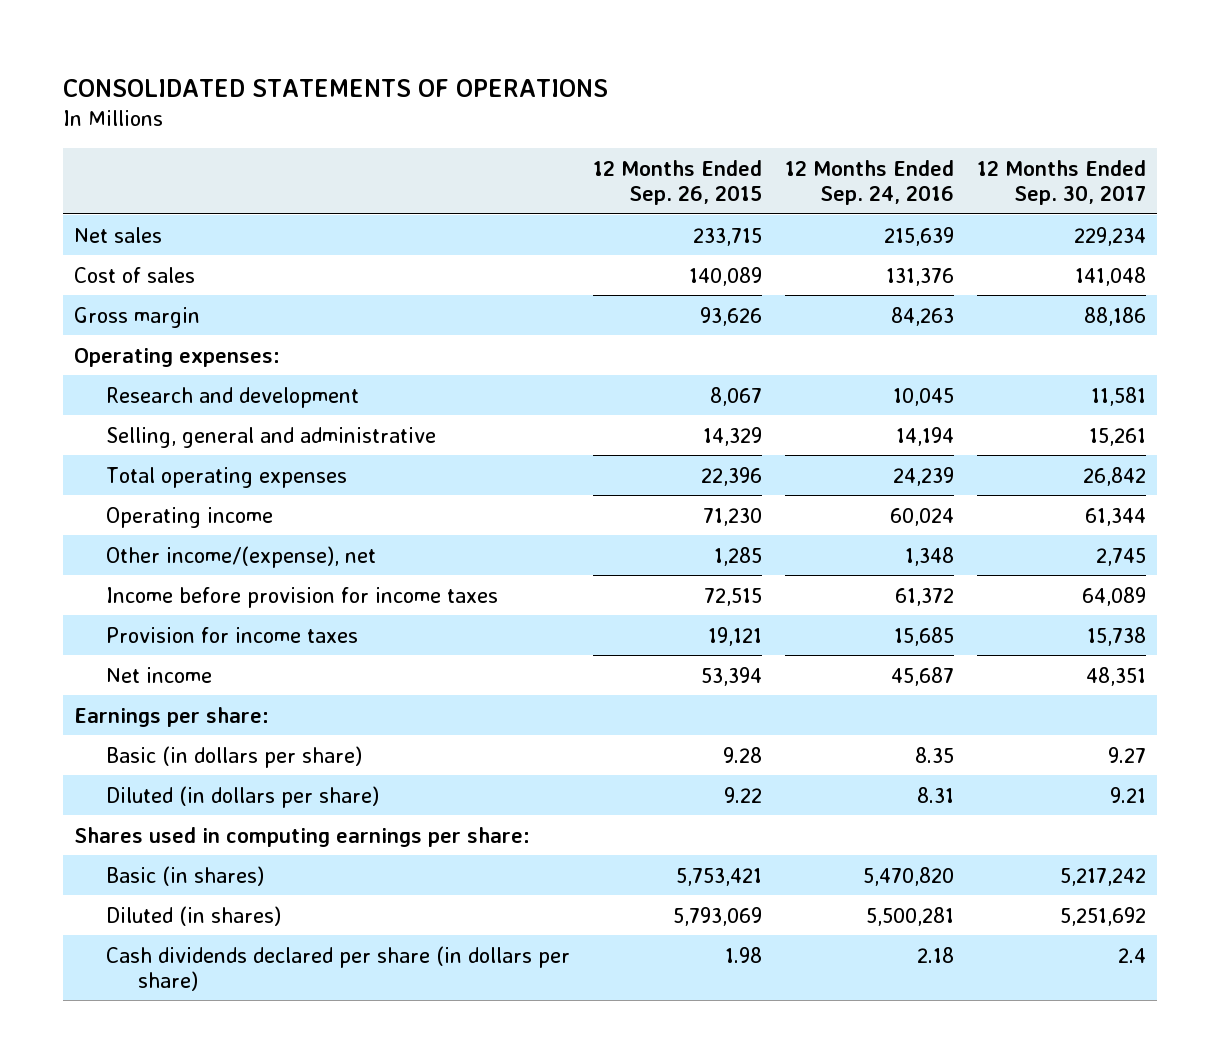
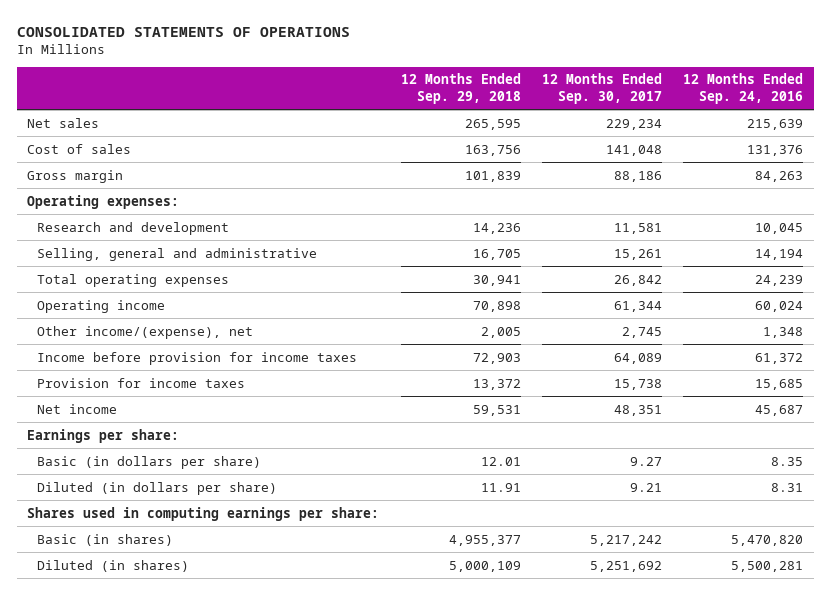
[593,159,763,206] 12 Months Ended Sep. 26, 2015 -> none
none -> [400,73,521,105] 12 Months Ended Sep. 29, 2018
[106,945,571,991] Cash dividends declared per share (in dollars per share) -> none

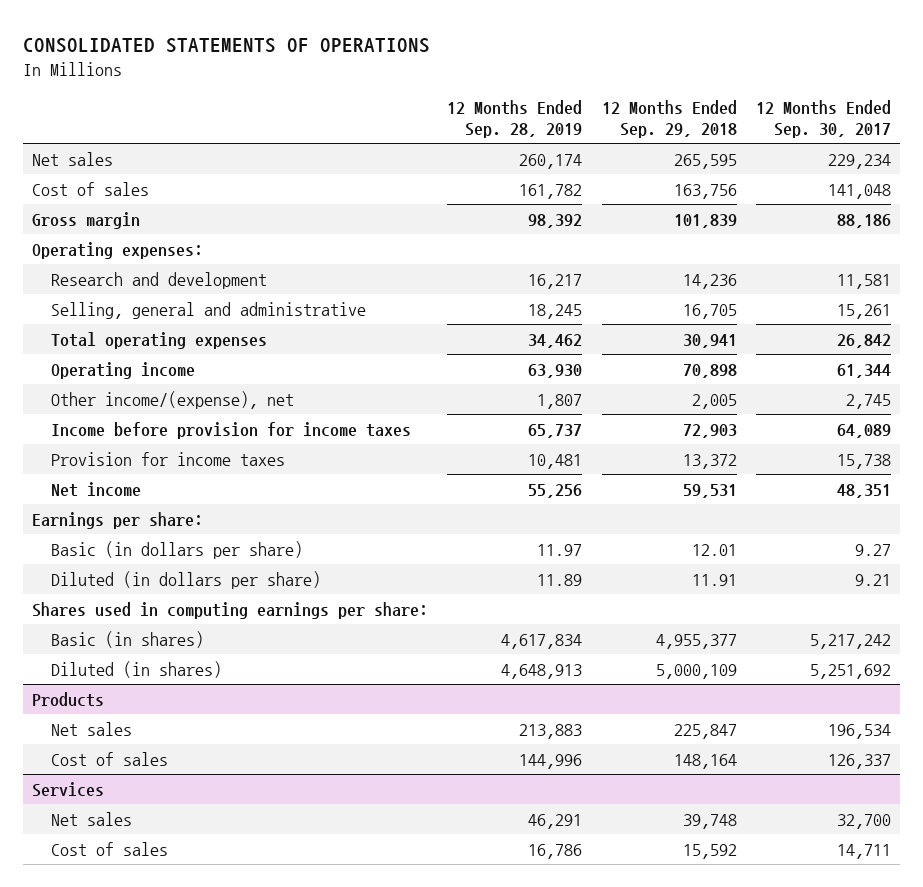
[683,73,804,105] 12 Months Ended Sep. 24, 2016 -> none
none -> [447,100,583,139] 12 Months Ended Sep. 28, 2019
none -> [32,691,105,707] Products
none -> [51,721,133,736] Net sales
none -> [51,751,169,766] Cost of sales
none -> [32,781,105,797] Services
none -> [51,811,133,826] Net sales
none -> [51,841,169,856] Cost of sales

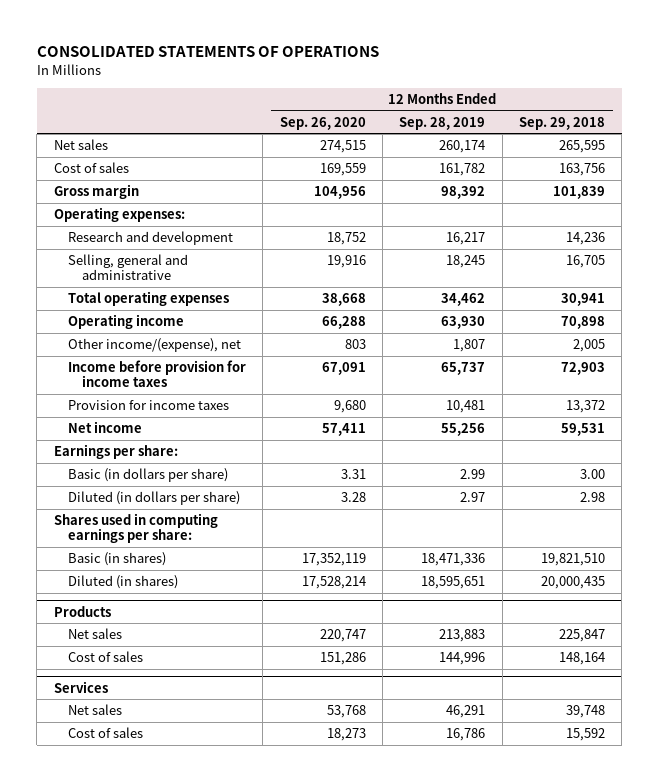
[755,100,891,139] 12 Months Ended Sep. 30, 2017 -> none
none -> [279,116,366,130] Sep. 26, 2020
[537,543,583,556] 11.97 -> [460,469,486,480] 2.99
[691,543,737,556] 12.01 -> [580,469,606,480] 3.00
[537,573,583,586] 11.89 -> [460,492,486,503] 2.97
[691,573,737,586] 11.91 -> [580,492,606,503] 2.98
[501,633,583,649] 4,617,834 -> [421,553,486,567] 18,471,336
[655,633,737,649] 4,955,377 -> [541,553,606,567] 19,821,510
[501,663,583,679] 4,648,913 -> [421,576,486,590] 18,595,651
[655,663,737,679] 5,000,109 -> [541,576,606,590] 20,000,435

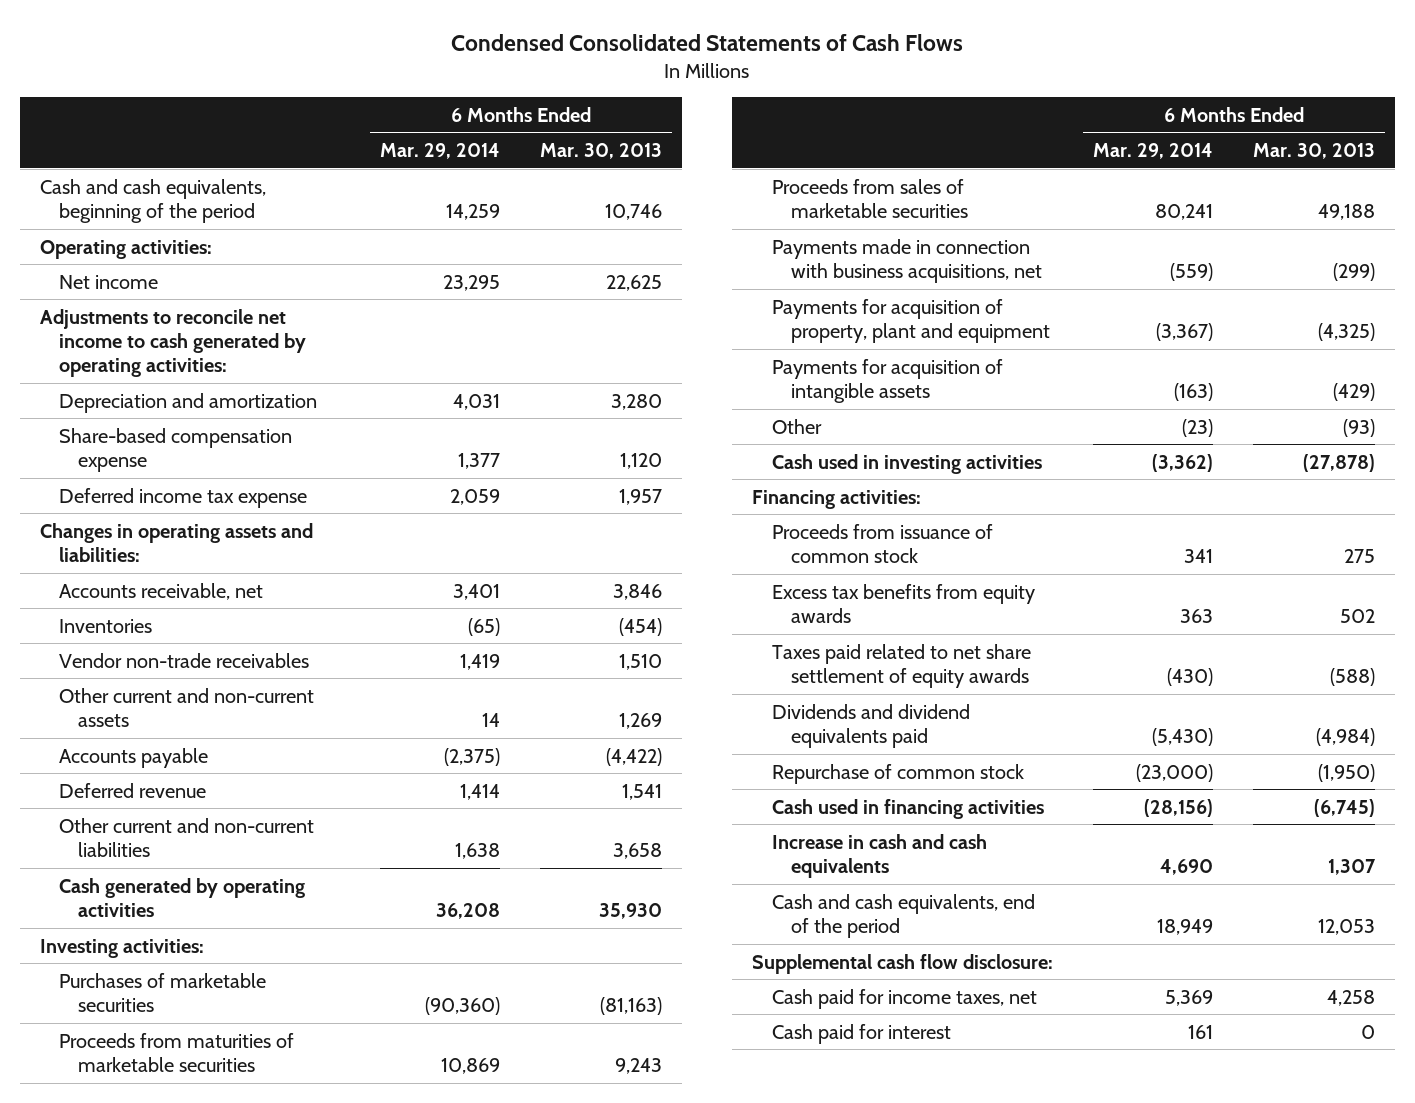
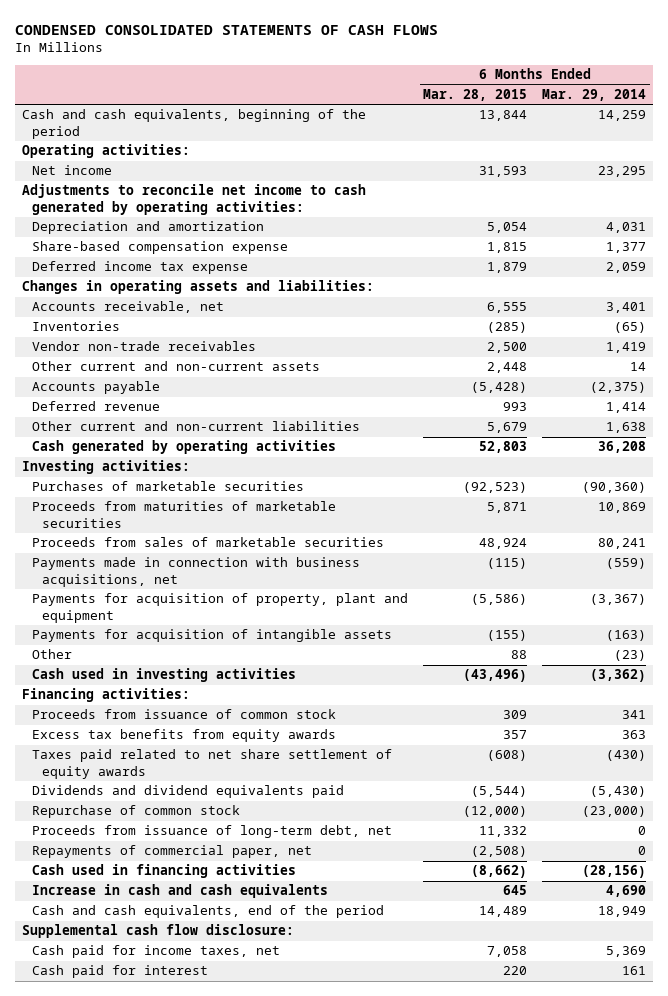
[451,33,964,51] Condensed Consolidated Statements of Cash Flows -> [15,24,439,35] CONDENSED CONSOLIDATED STATEMENTS OF CASH FLOWS
[540,143,663,160] Mar. 30, 2013 -> none
none -> [423,89,528,102] Mar. 28, 2015
none -> [32,825,393,839] Proceeds from issuance of long-term debt, net
none -> [32,845,313,859] Repayments of commercial paper, net

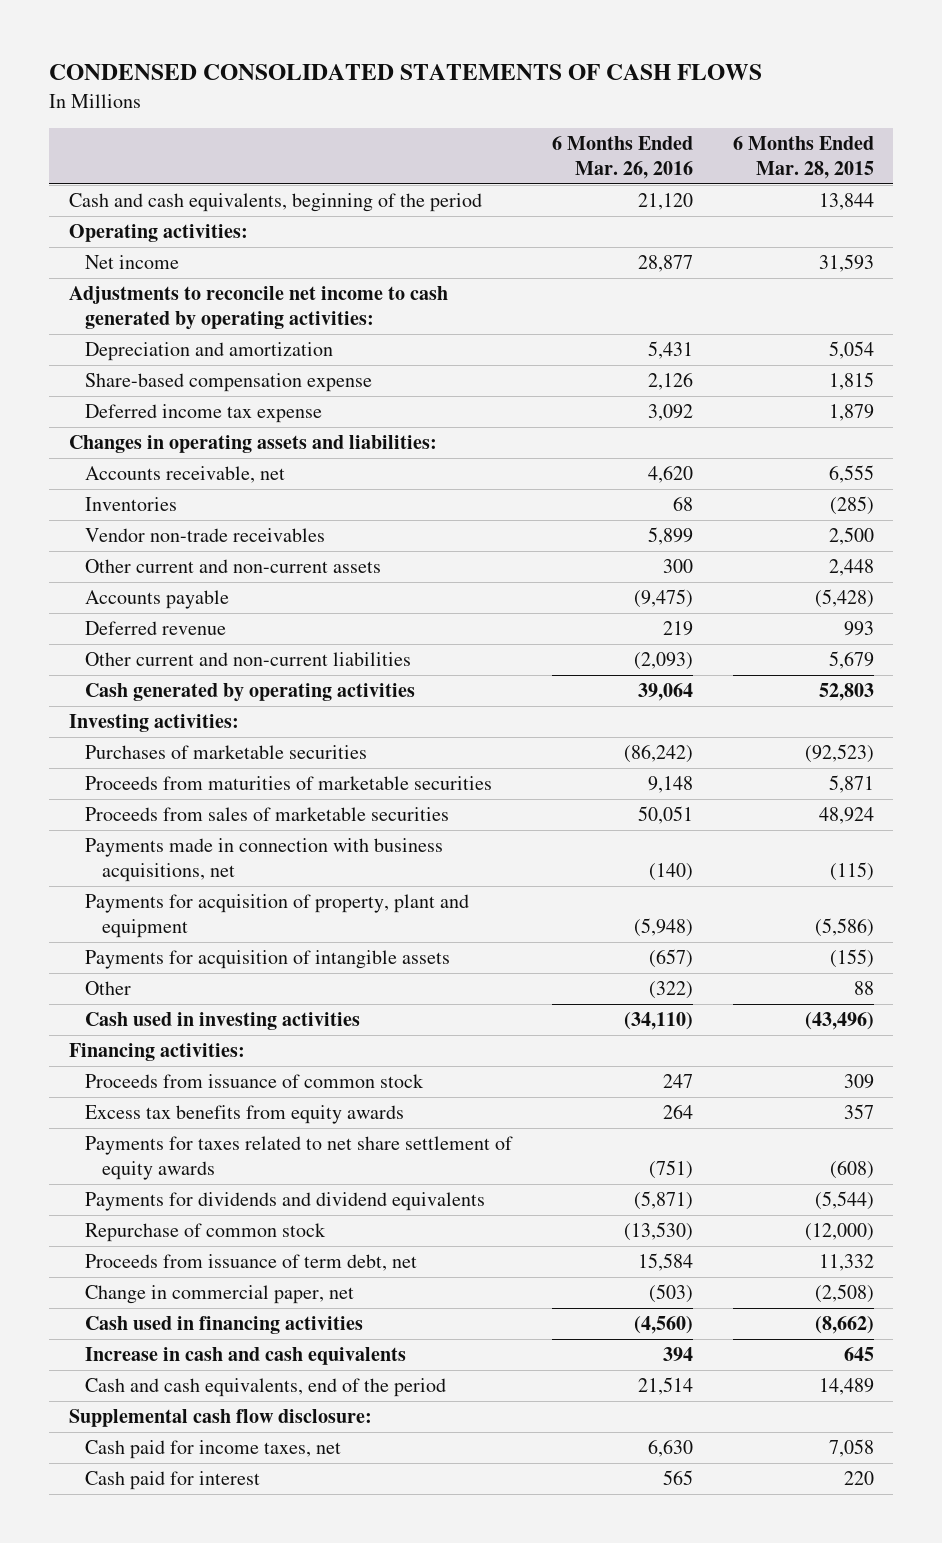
[541,89,646,102] Mar. 29, 2014 -> none
none -> [551,135,693,179] 6 Months Ended Mar. 26, 2016
[32,749,393,779] Taxes paid related to net share settlement of equity awards -> [85,1136,514,1181] Payments for taxes related to net share settlement of equity awards
[32,785,345,799] Dividends and dividend equivalents paid -> [85,1192,486,1212] Payments for dividends and dividend equivalents
[32,825,393,839] Proceeds from issuance of long-term debt, net -> [85,1254,418,1272] Proceeds from issuance of term debt, net
[32,845,313,859] Repayments of commercial paper, net -> [85,1285,355,1305] Change in commercial paper, net

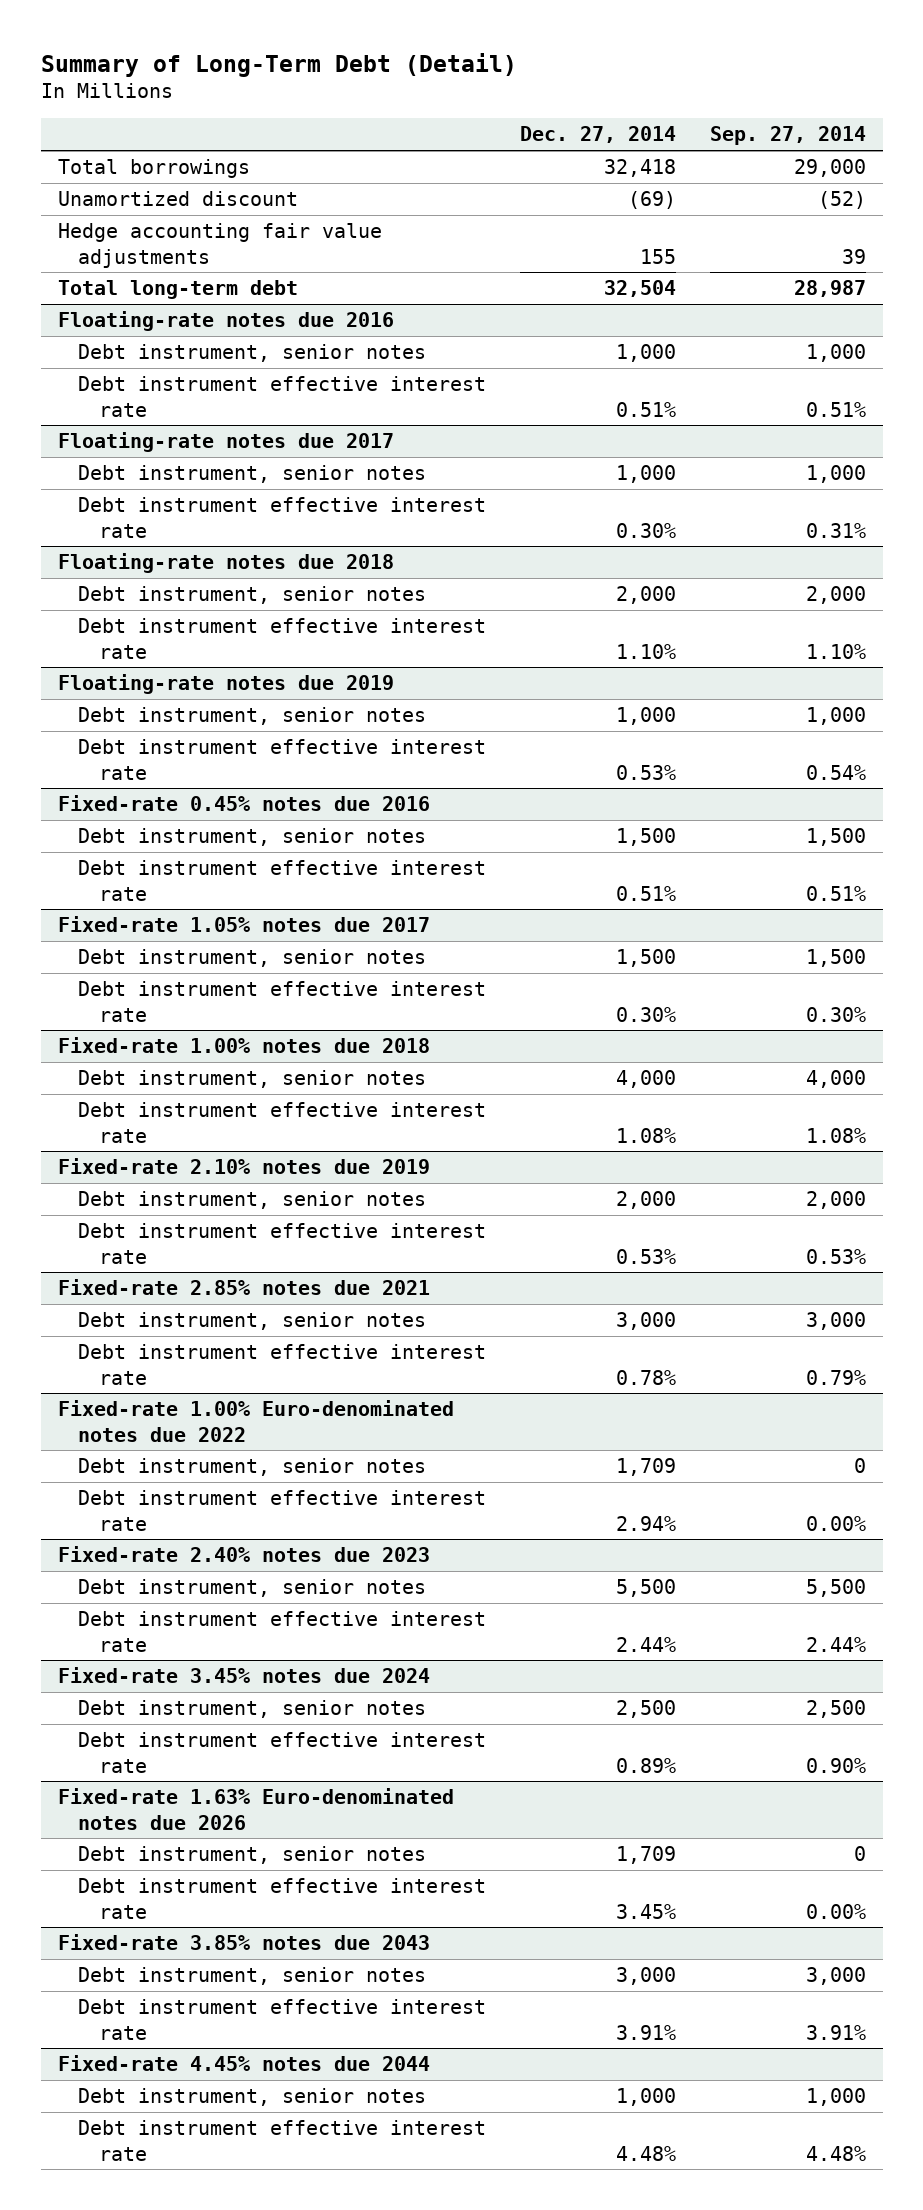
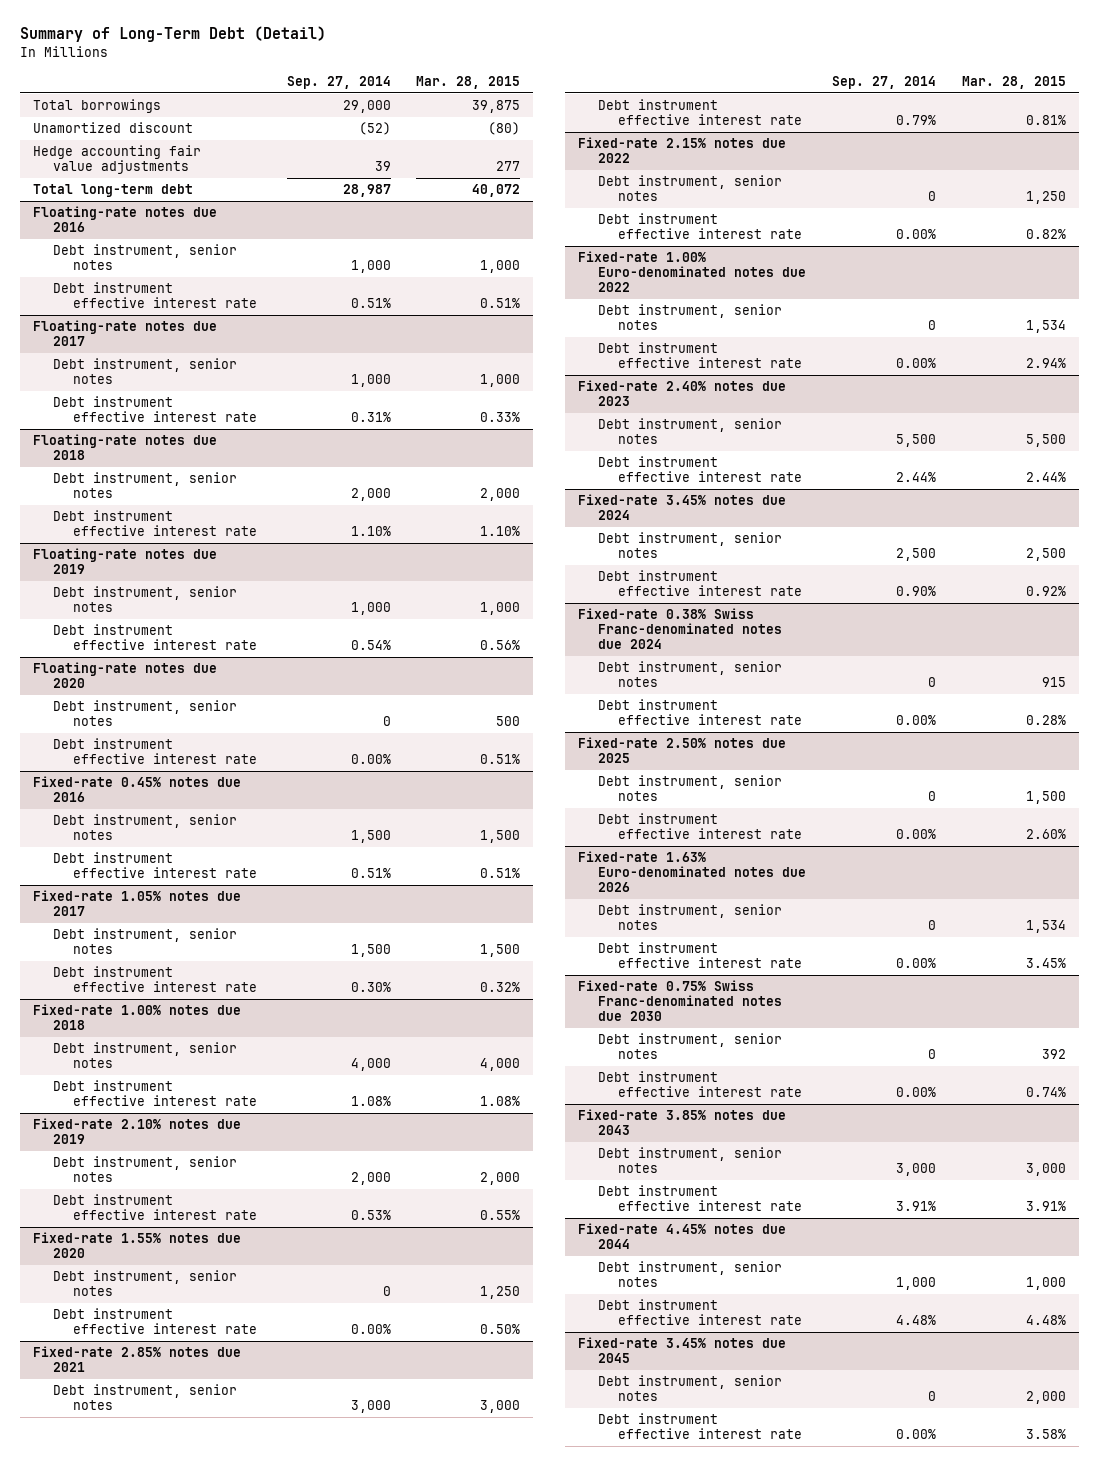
[520,126,677,144] Dec. 27, 2014 -> none
none -> [416,75,521,89] Mar. 28, 2015
none -> [32,662,217,688] Floating-rate notes due 2020
none -> [52,700,237,726] Debt instrument, senior notes
none -> [52,738,257,764] Debt instrument effective interest rate
none -> [32,1232,241,1258] Fixed-rate 1.55% notes due 2020
none -> [52,1270,237,1296] Debt instrument, senior notes
none -> [52,1308,257,1334] Debt instrument effective interest rate
none -> [578,137,787,163] Fixed-rate 2.15% notes due 2022
none -> [598,175,783,201] Debt instrument, senior notes
none -> [598,213,803,239] Debt instrument effective interest rate
none -> [578,608,783,649] Fixed-rate 0.38% Swiss Franc-denominated notes due 2024
none -> [598,661,783,687] Debt instrument, senior notes
none -> [598,699,803,725] Debt instrument effective interest rate
none -> [578,737,787,763] Fixed-rate 2.50% notes due 2025
none -> [598,775,783,801] Debt instrument, senior notes
none -> [598,813,803,839] Debt instrument effective interest rate
none -> [578,980,783,1021] Fixed-rate 0.75% Swiss Franc-denominated notes due 2030
none -> [598,1033,783,1059] Debt instrument, senior notes
none -> [598,1071,803,1097] Debt instrument effective interest rate
none -> [578,1337,787,1363] Fixed-rate 3.45% notes due 2045
none -> [598,1375,783,1401] Debt instrument, senior notes
none -> [598,1413,803,1439] Debt instrument effective interest rate

